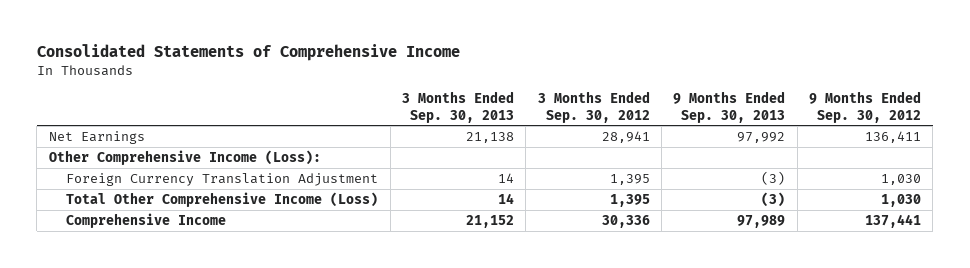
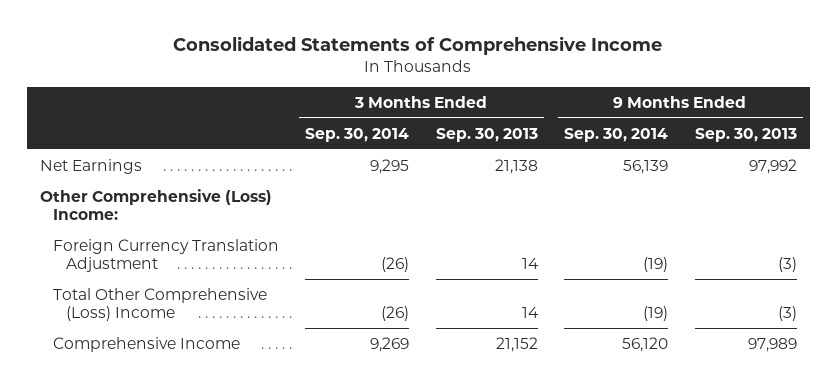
[537,90,650,123] 3 Months Ended Sep. 30, 2012 -> none
[809,90,922,123] 9 Months Ended Sep. 30, 2012 -> none
none -> [305,127,410,142] Sep. 30, 2014
none -> [564,127,669,142] Sep. 30, 2014
[48,150,321,166] Other Comprehensive Income (Loss): -> [40,188,273,221] Other Comprehensive (Loss) Income:
[66,192,379,208] Total Other Comprehensive Income (Loss) -> [52,287,267,322] Total Other Comprehensive (Loss) Income

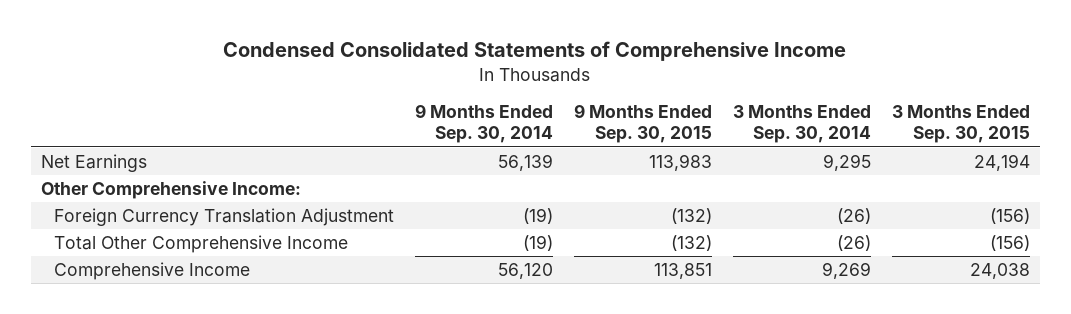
[173,35,663,55] Consolidated Statements of Comprehensive Income -> [223,41,847,62] Condensed Consolidated Statements of Comprehensive Income
[435,127,538,142] Sep. 30, 2013 -> none
[694,127,797,142] Sep. 30, 2013 -> none
none -> [573,103,712,144] 9 Months Ended Sep. 30, 2015
none -> [891,104,1030,144] 3 Months Ended Sep. 30, 2015
[40,188,273,221] Other Comprehensive (Loss) Income: -> [41,180,302,199] Other Comprehensive Income:
[52,287,267,322] Total Other Comprehensive (Loss) Income -> [53,234,348,253] Total Other Comprehensive Income

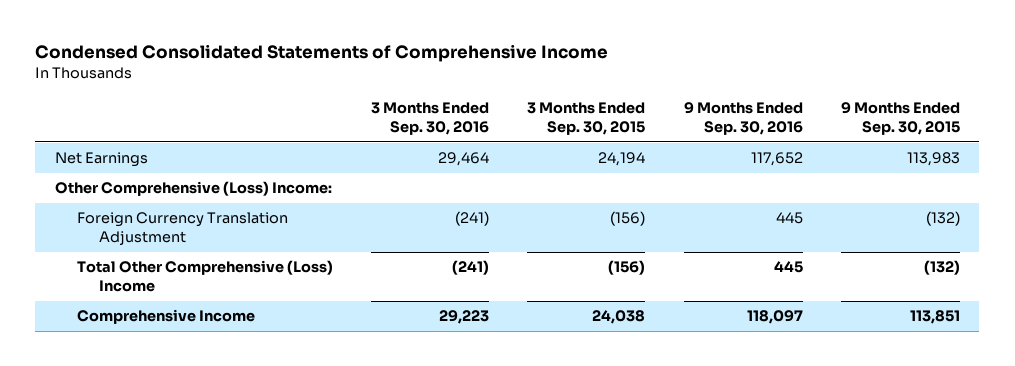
[414,103,553,144] 9 Months Ended Sep. 30, 2014 -> none
[732,104,871,144] 3 Months Ended Sep. 30, 2014 -> none
none -> [371,102,490,135] 3 Months Ended Sep. 30, 2016
none -> [683,102,803,135] 9 Months Ended Sep. 30, 2016
[41,180,302,199] Other Comprehensive Income: -> [54,181,332,197] Other Comprehensive (Loss) Income:
[53,234,348,253] Total Other Comprehensive Income -> [76,260,333,293] Total Other Comprehensive (Loss) Income

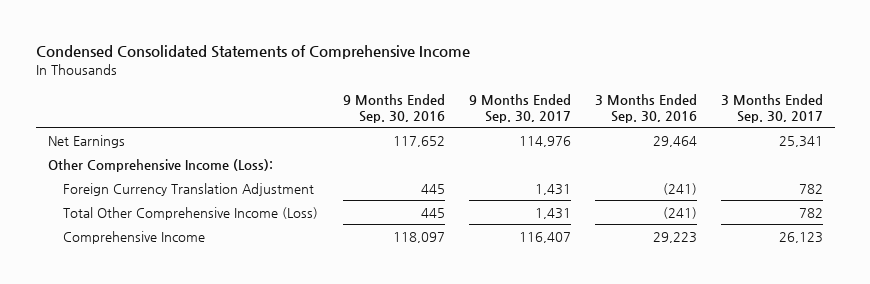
[527,102,646,135] 3 Months Ended Sep. 30, 2015 -> none
[840,102,960,135] 9 Months Ended Sep. 30, 2015 -> none
none -> [468,93,571,123] 9 Months Ended Sep. 30, 2017
none -> [720,93,823,123] 3 Months Ended Sep. 30, 2017
[54,181,332,197] Other Comprehensive (Loss) Income: -> [47,158,273,172] Other Comprehensive Income (Loss):
[76,260,333,293] Total Other Comprehensive (Loss) Income -> [63,206,319,220] Total Other Comprehensive Income (Loss)

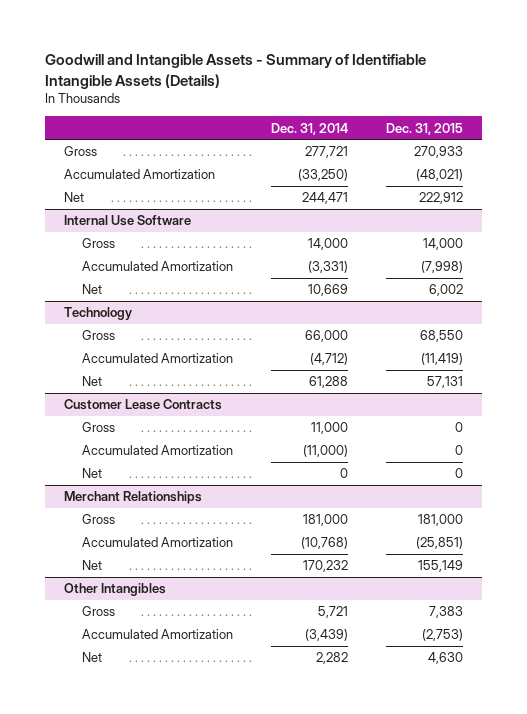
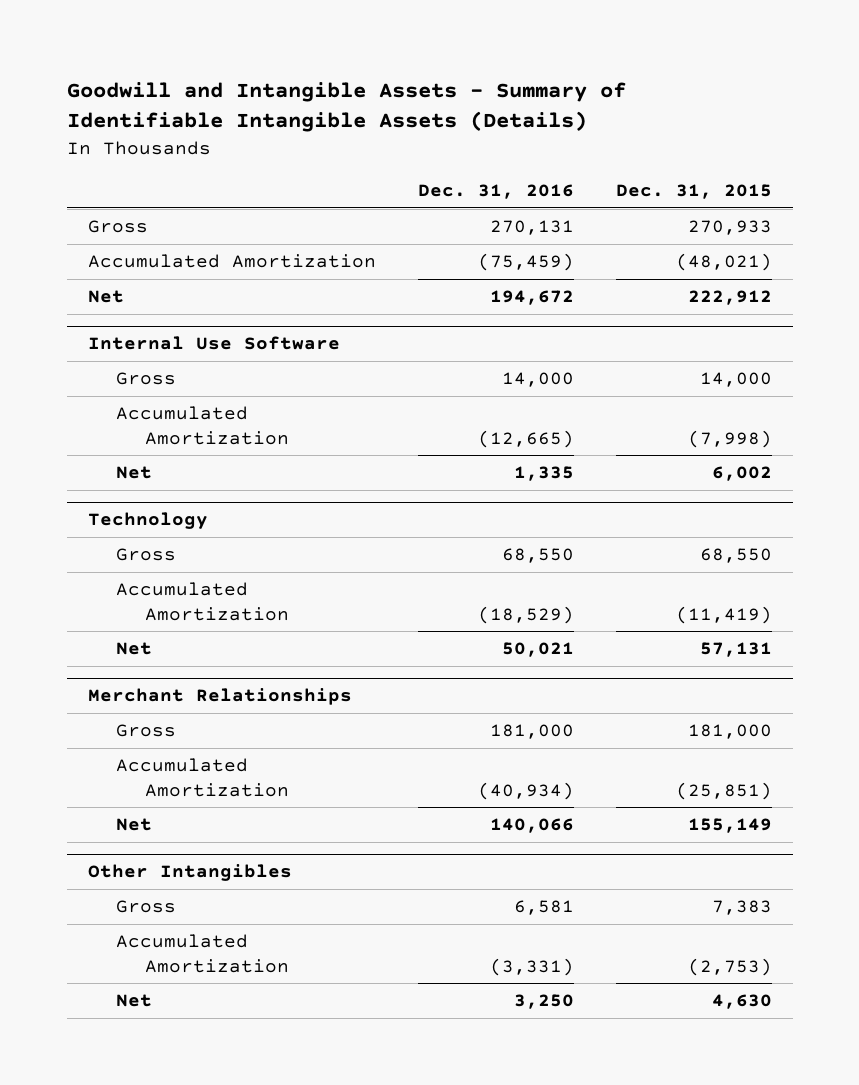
[270,122,348,135] Dec. 31, 2014 -> none
none -> [417,184,574,200] Dec. 31, 2016
[64,399,223,411] Customer Lease Contracts -> none
[81,422,115,433] Gross -> none
[81,445,233,456] Accumulated Amortization -> none
[81,468,102,479] Net -> none

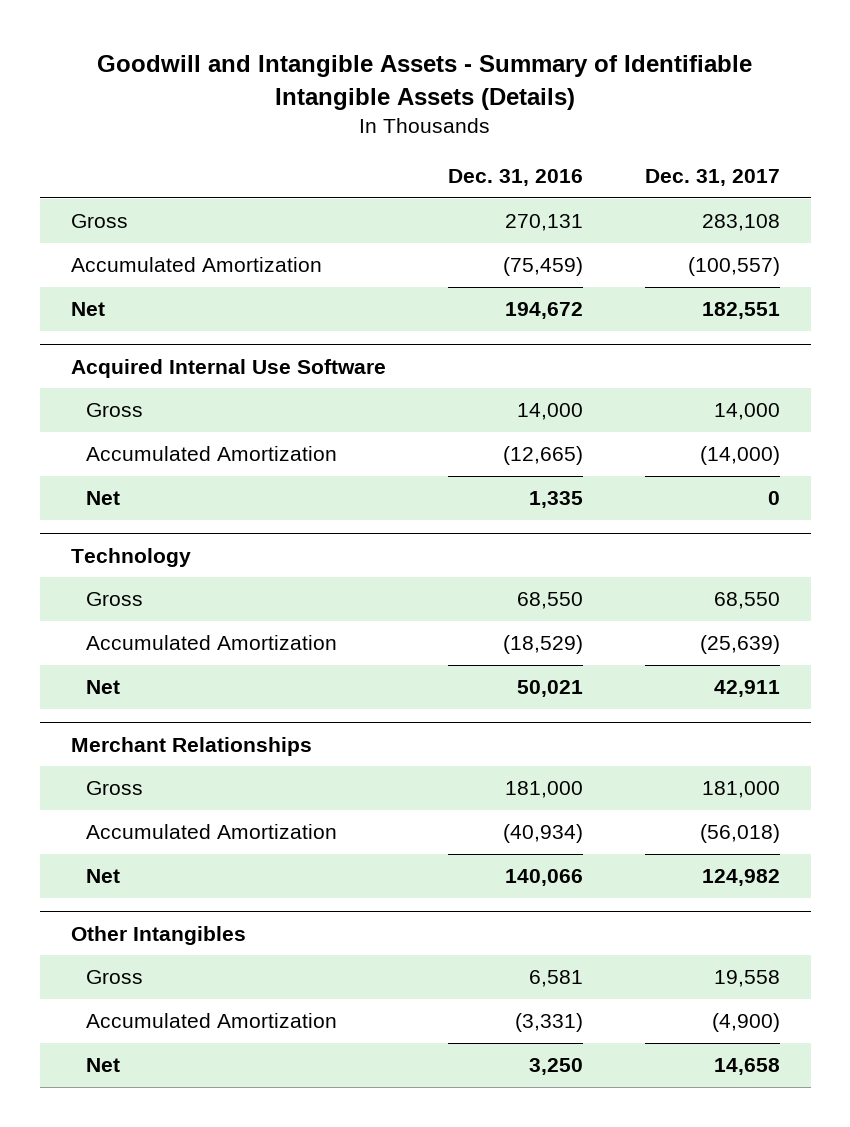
[615,184,772,200] Dec. 31, 2015 -> none
none -> [644,169,780,187] Dec. 31, 2017
[87,336,340,351] Internal Use Software -> [70,358,386,378] Acquired Internal Use Software

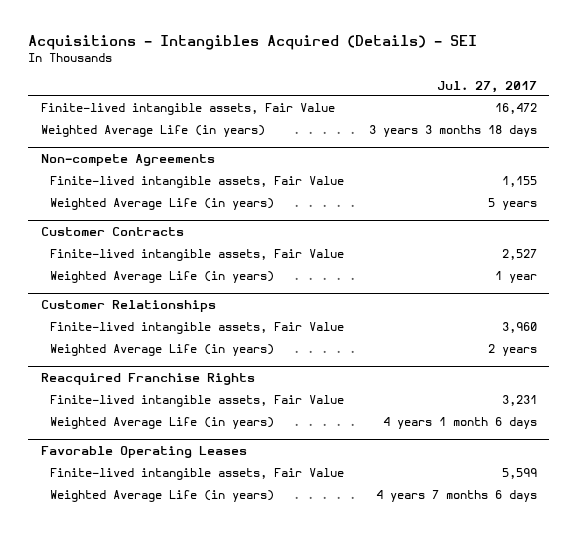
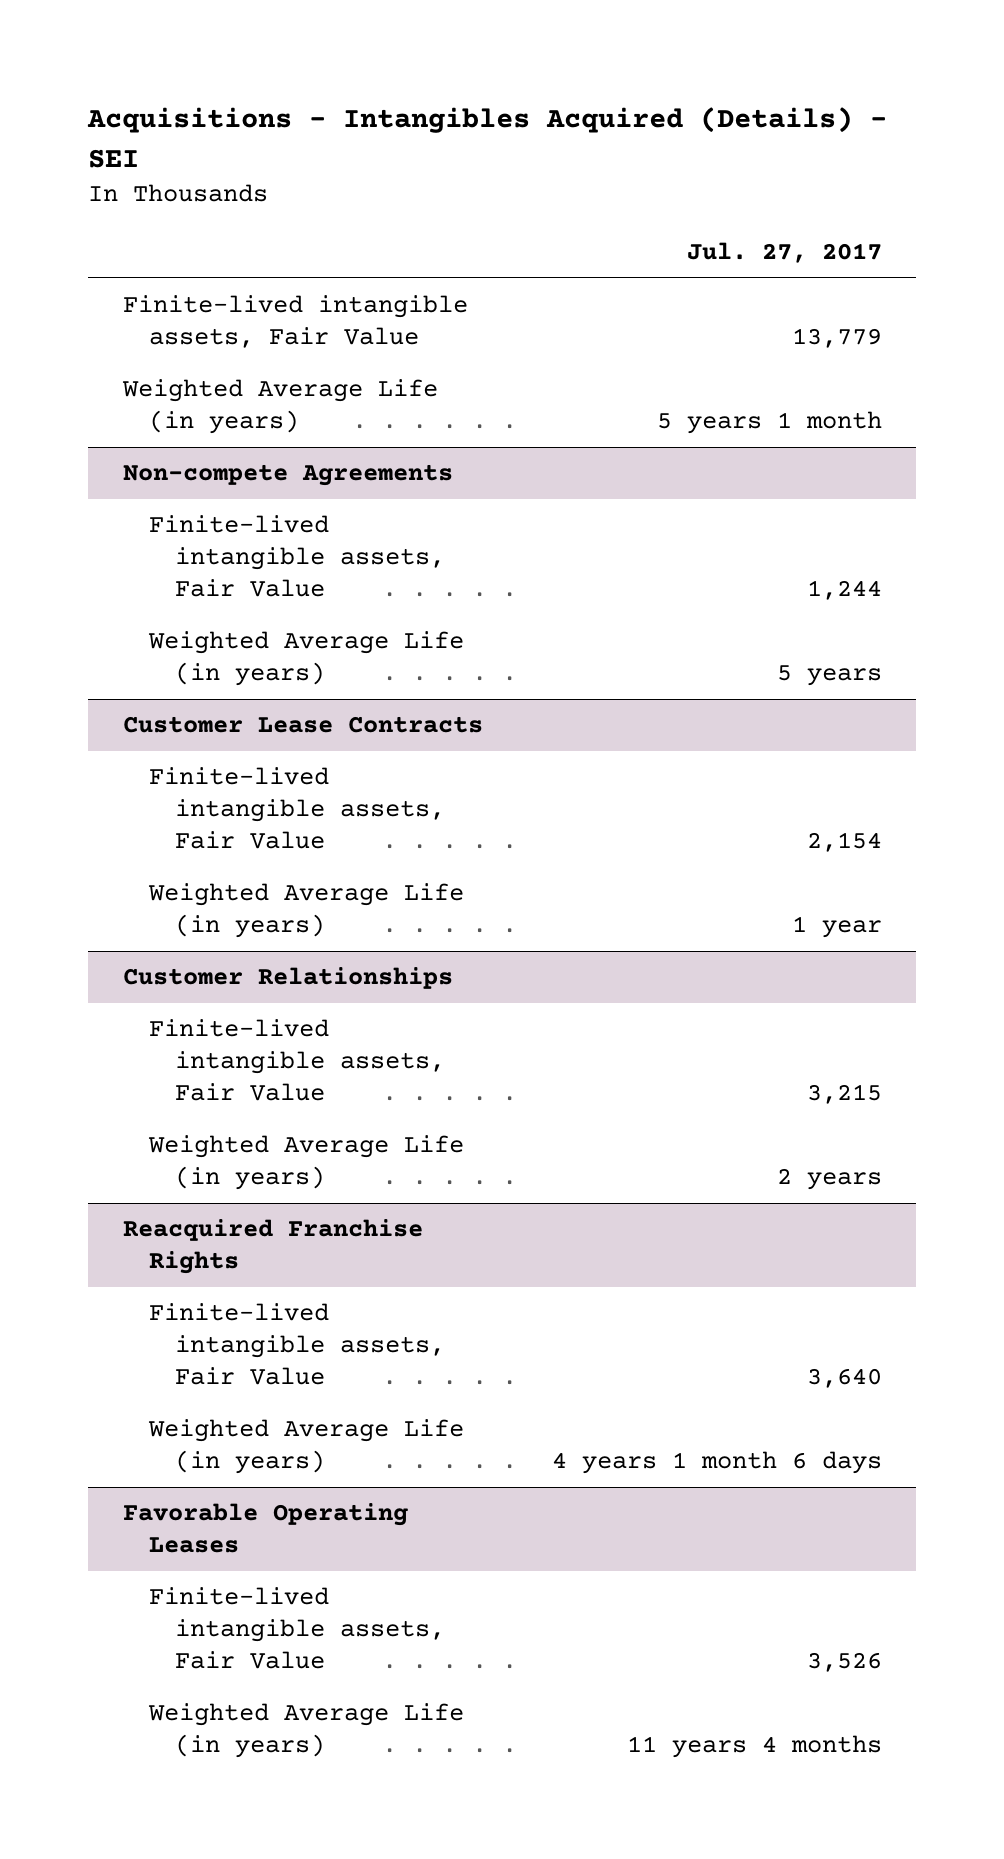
[494,103,537,115] 16,472 -> [791,328,882,349] 13,779
[368,125,537,138] 3 years 3 months 18 days -> [656,411,882,435] 5 years 1 month
[501,176,537,188] 1,155 -> [806,580,882,601] 1,244
[40,227,184,237] Customer Contracts -> [122,716,483,734] Customer Lease Contracts
[501,249,537,261] 2,527 -> [806,832,882,853] 2,154
[501,322,537,334] 3,960 -> [806,1084,882,1105] 3,215
[501,395,537,407] 3,231 -> [806,1368,882,1389] 3,640
[501,468,537,480] 5,599 -> [806,1652,882,1673] 3,526
[375,490,537,503] 4 years 7 months 6 days -> [626,1735,882,1759] 11 years 4 months

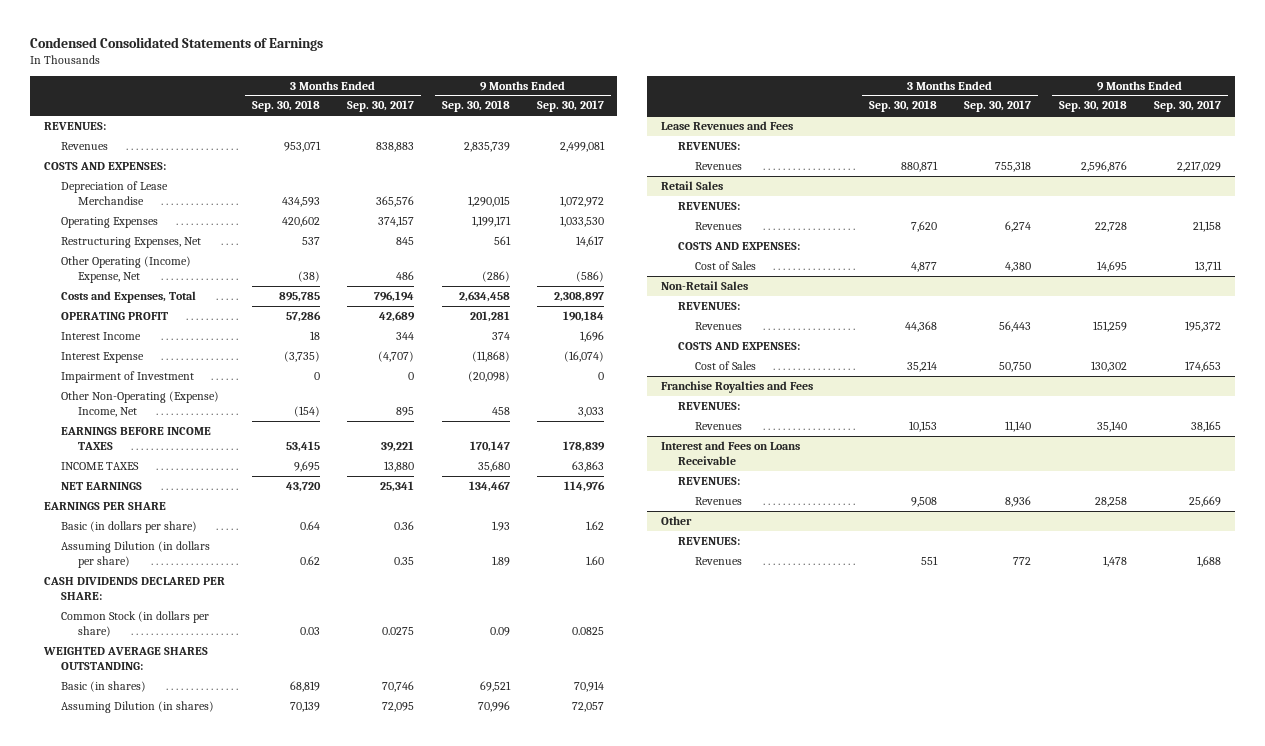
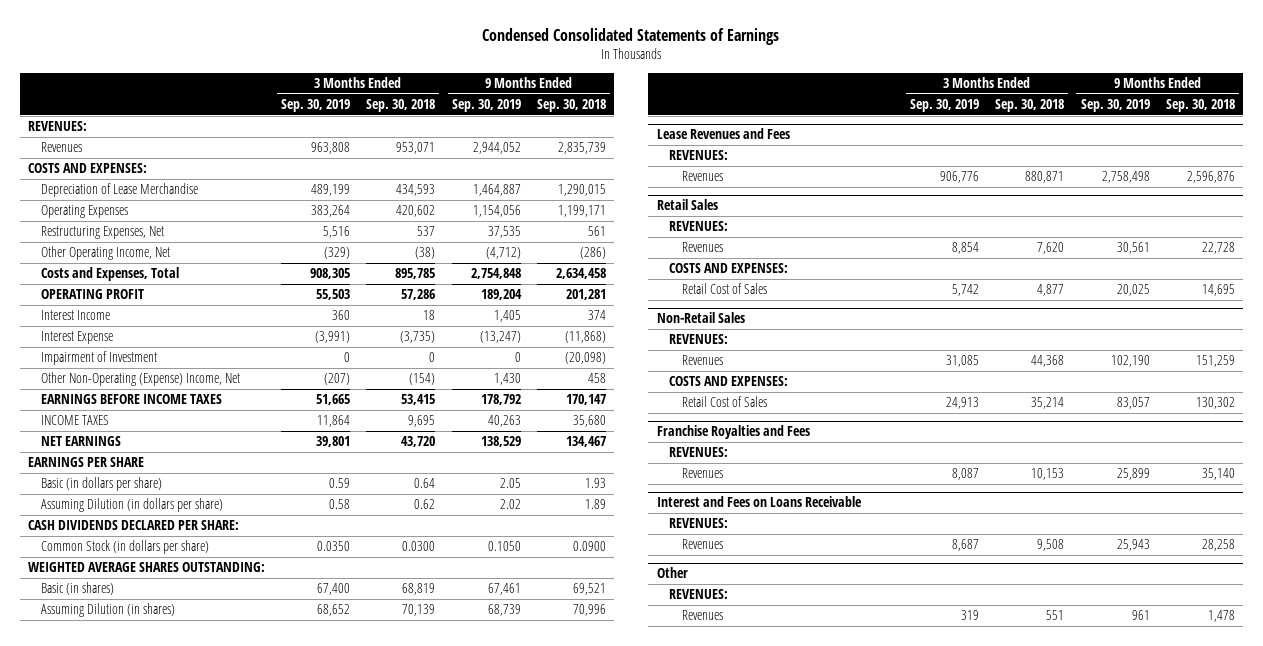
[347,100,415,113] Sep. 30, 2017 -> none
[536,100,604,113] Sep. 30, 2017 -> none
none -> [281,99,351,113] Sep. 30, 2019
none -> [451,99,521,113] Sep. 30, 2019
[60,255,191,284] Other Operating (Income) Expense, Net -> [40,246,170,261] Other Operating Income, Net
[299,627,320,636] 0.03 -> [402,541,436,552] 0.0300
[489,627,510,637] 0.09 -> [573,541,607,552] 0.0900
[694,260,756,270] Cost of Sales -> [682,283,768,295] Retail Cost of Sales
[694,360,756,370] Cost of Sales -> [682,396,768,408] Retail Cost of Sales

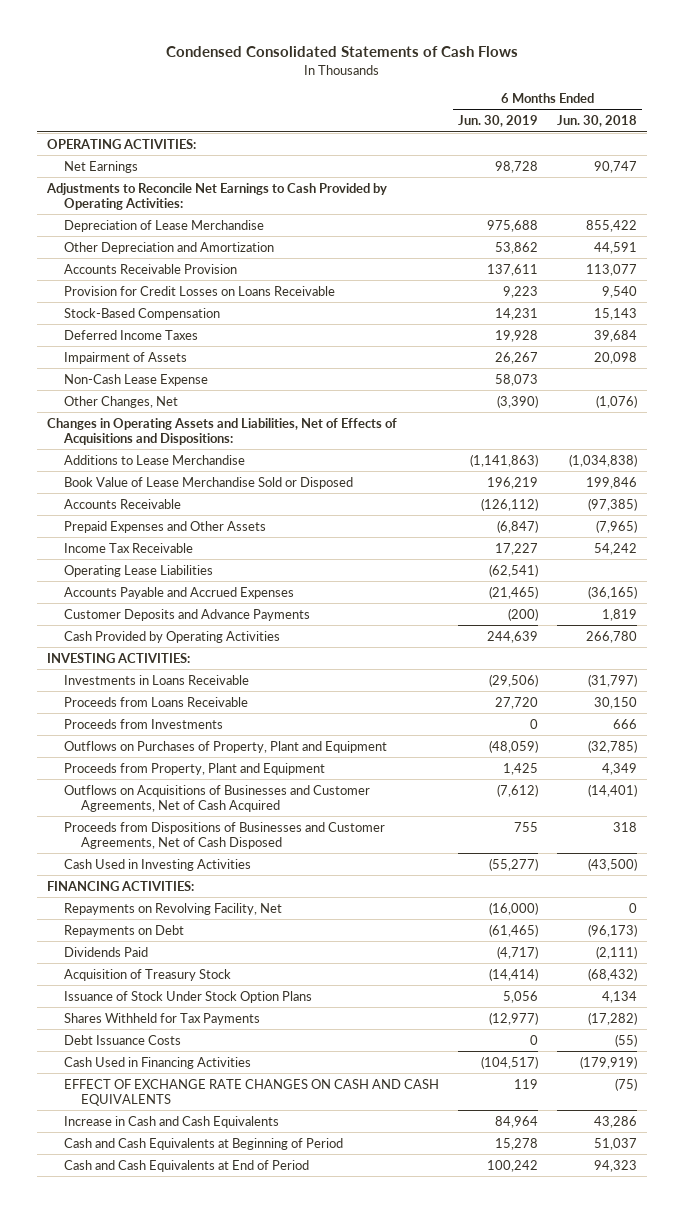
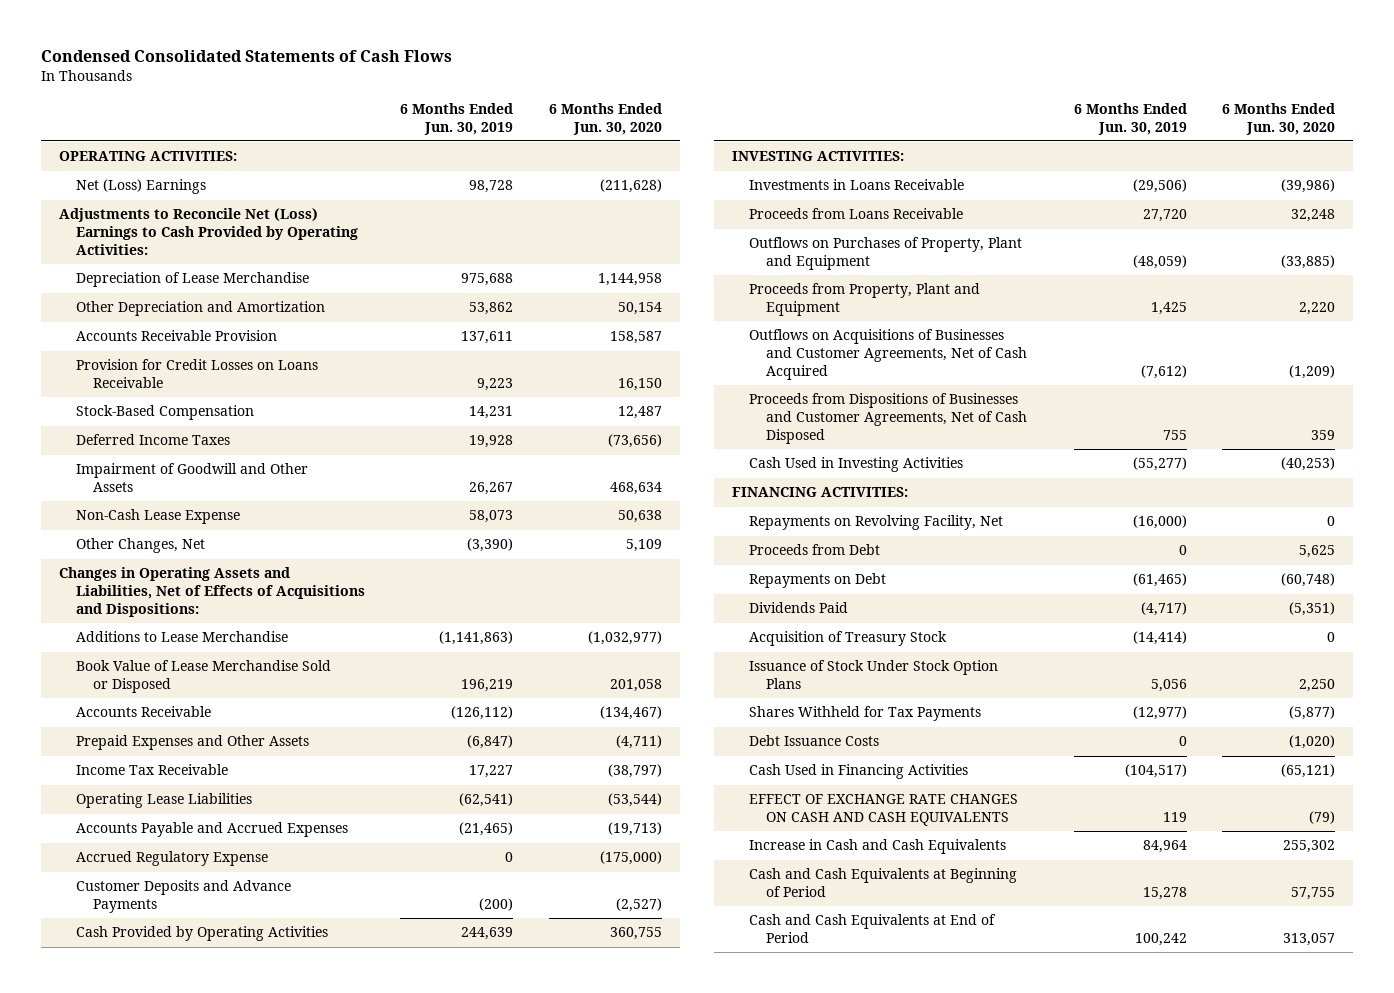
[557,115,638,128] Jun. 30, 2018 -> none
none -> [548,102,662,135] 6 Months Ended Jun. 30, 2020
[63,160,138,173] Net Earnings -> [75,179,206,195] Net (Loss) Earnings
[45,182,387,210] Adjustments to Reconcile Net Earnings to Cash Provided by Operating Activities: -> [58,208,358,255] Adjustments to Reconcile Net (Loss) Earnings to Cash Provided by Operating Activities:
[63,351,187,364] Impairment of Assets -> [75,463,308,492] Impairment of Goodwill and Other Assets
none -> [75,851,268,867] Accrued Regulatory Expense
[63,718,223,729] Proceeds from Investments -> none
none -> [748,544,880,556] Proceeds from Debt

